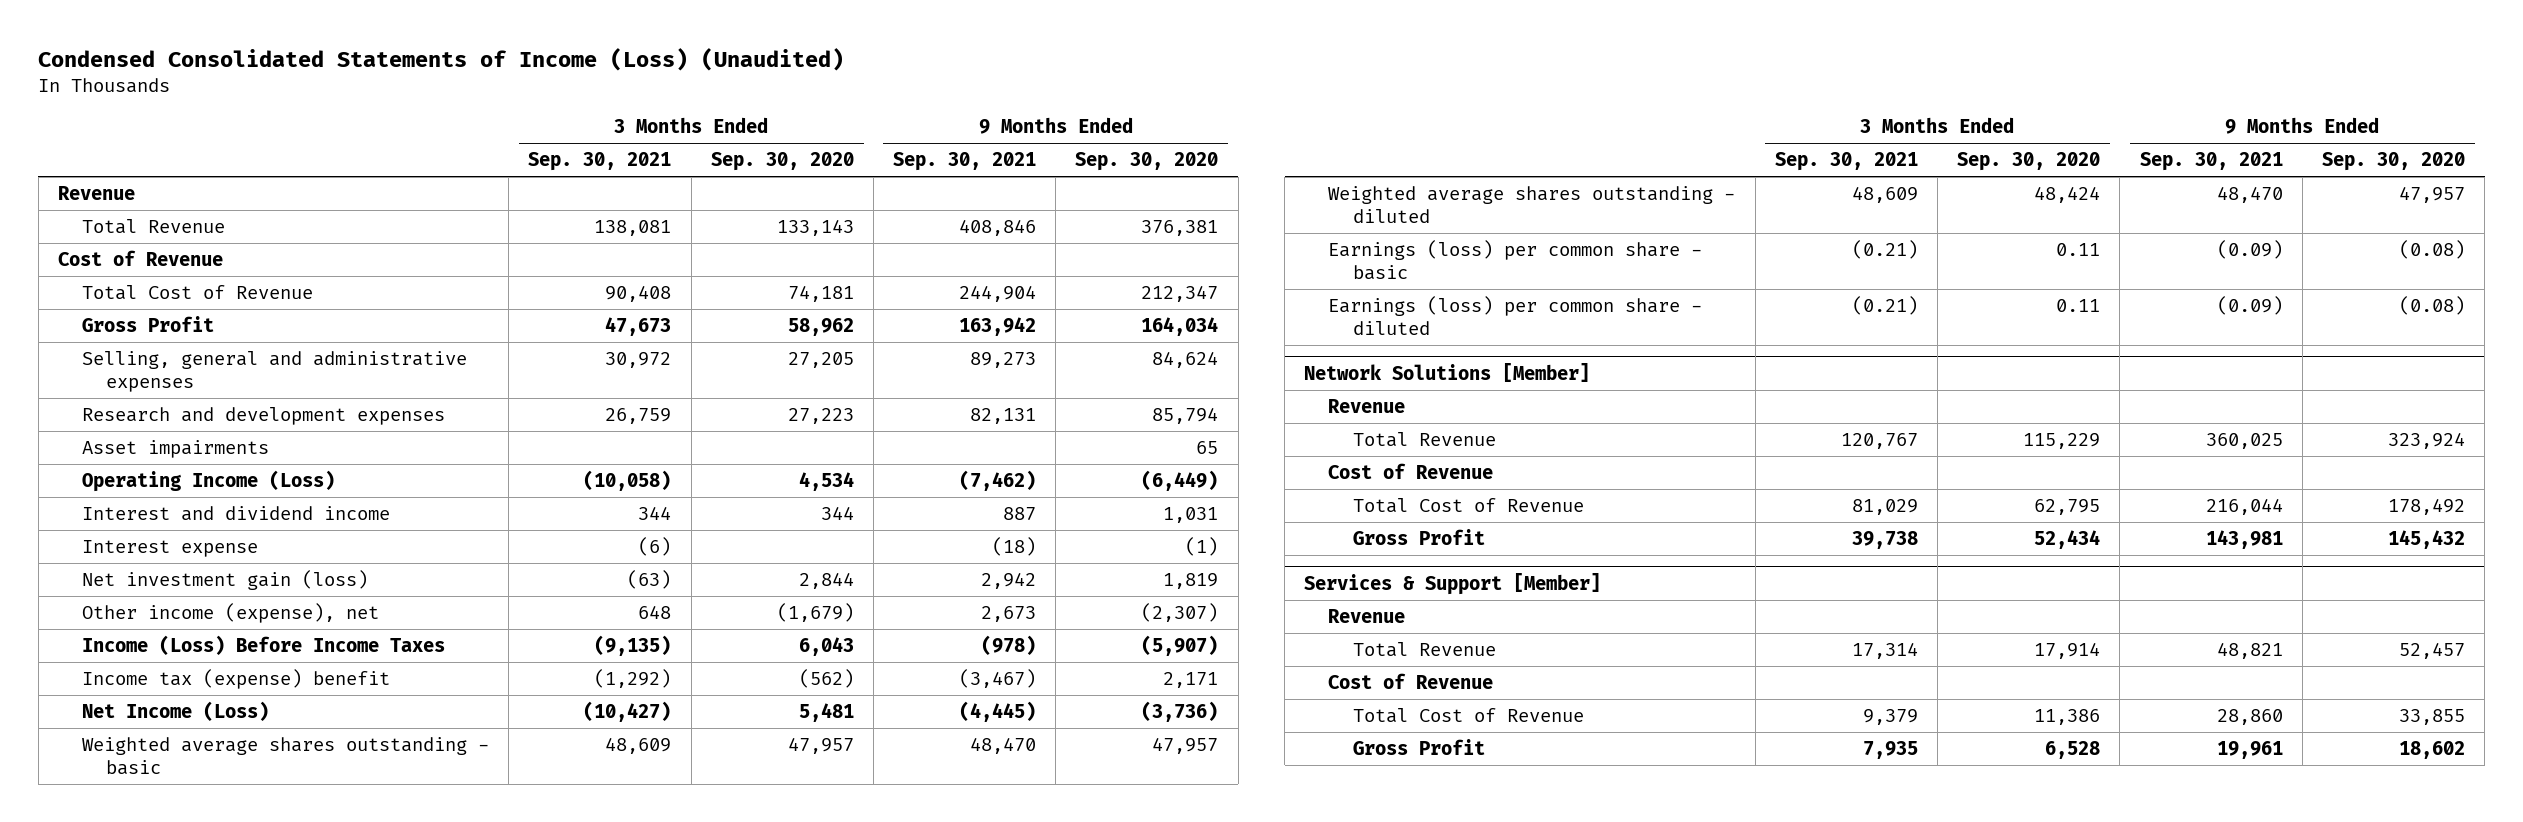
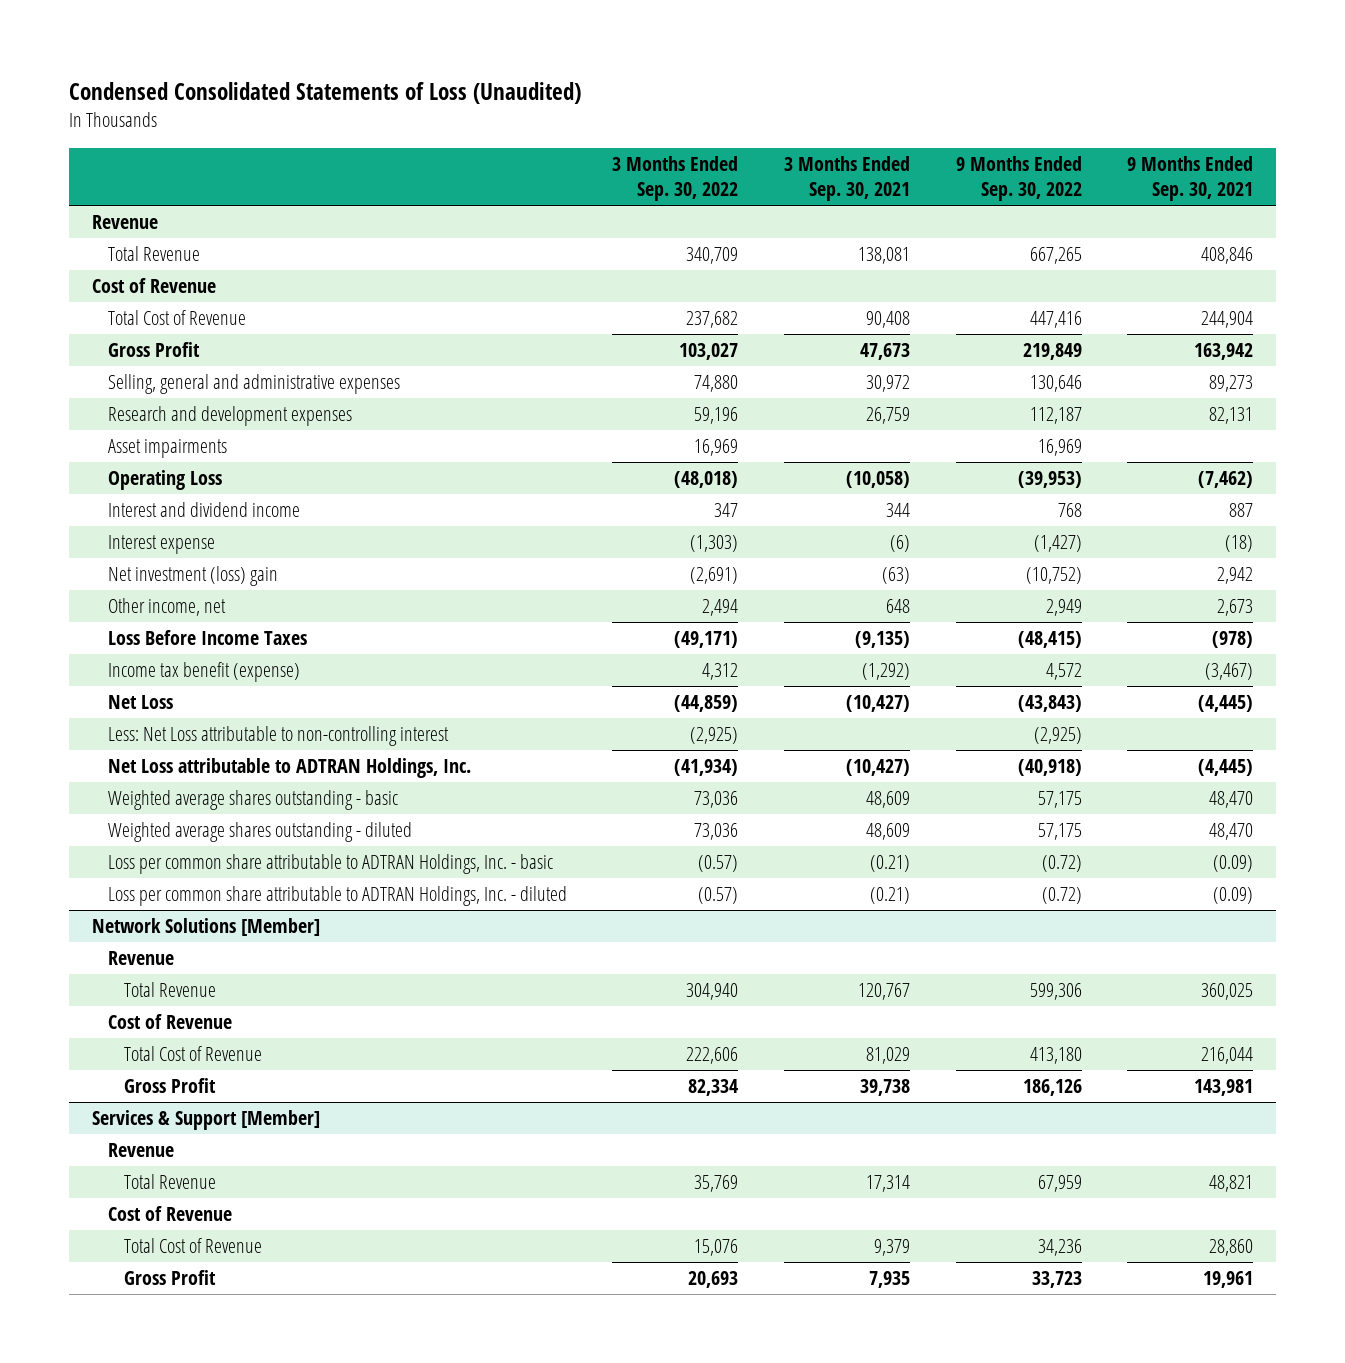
[38,47,845,71] Condensed Consolidated Statements of Income (Loss) (Unaudited) -> [68,82,581,105] Condensed Consolidated Statements of Loss (Unaudited)
[710,152,854,172] Sep. 30, 2020 -> none
[1075,152,1219,172] Sep. 30, 2020 -> none
none -> [612,155,739,202] 3 Months Ended Sep. 30, 2022
none -> [955,155,1082,202] 9 Months Ended Sep. 30, 2022
[82,469,336,492] Operating Income (Loss) -> [107,470,222,491] Operating Loss
[82,569,369,590] Net investment gain (loss) -> [107,566,278,587] Net investment (loss) gain
[82,602,380,623] Other income (expense), net -> [107,598,226,617] Other income, net
[82,634,446,655] Income (Loss) Before Income Taxes -> [107,630,307,646] Loss Before Income Taxes
[82,668,391,689] Income tax (expense) benefit -> [107,662,300,683] Income tax benefit (expense)
none -> [107,695,173,710] Net Loss
none -> [107,726,449,747] Less: Net Loss attributable to non-controlling interest
[82,700,270,721] Net Income (Loss) -> [107,758,471,779] Net Loss attributable to ADTRAN Holdings, Inc.
[1328,239,1703,281] Earnings (loss) per common share - basic -> [107,854,553,875] Loss per common share attributable to ADTRAN Holdings, Inc. - basic
[1328,295,1703,336] Earnings (loss) per common share - diluted -> [107,886,567,907] Loss per common share attributable to ADTRAN Holdings, Inc. - diluted

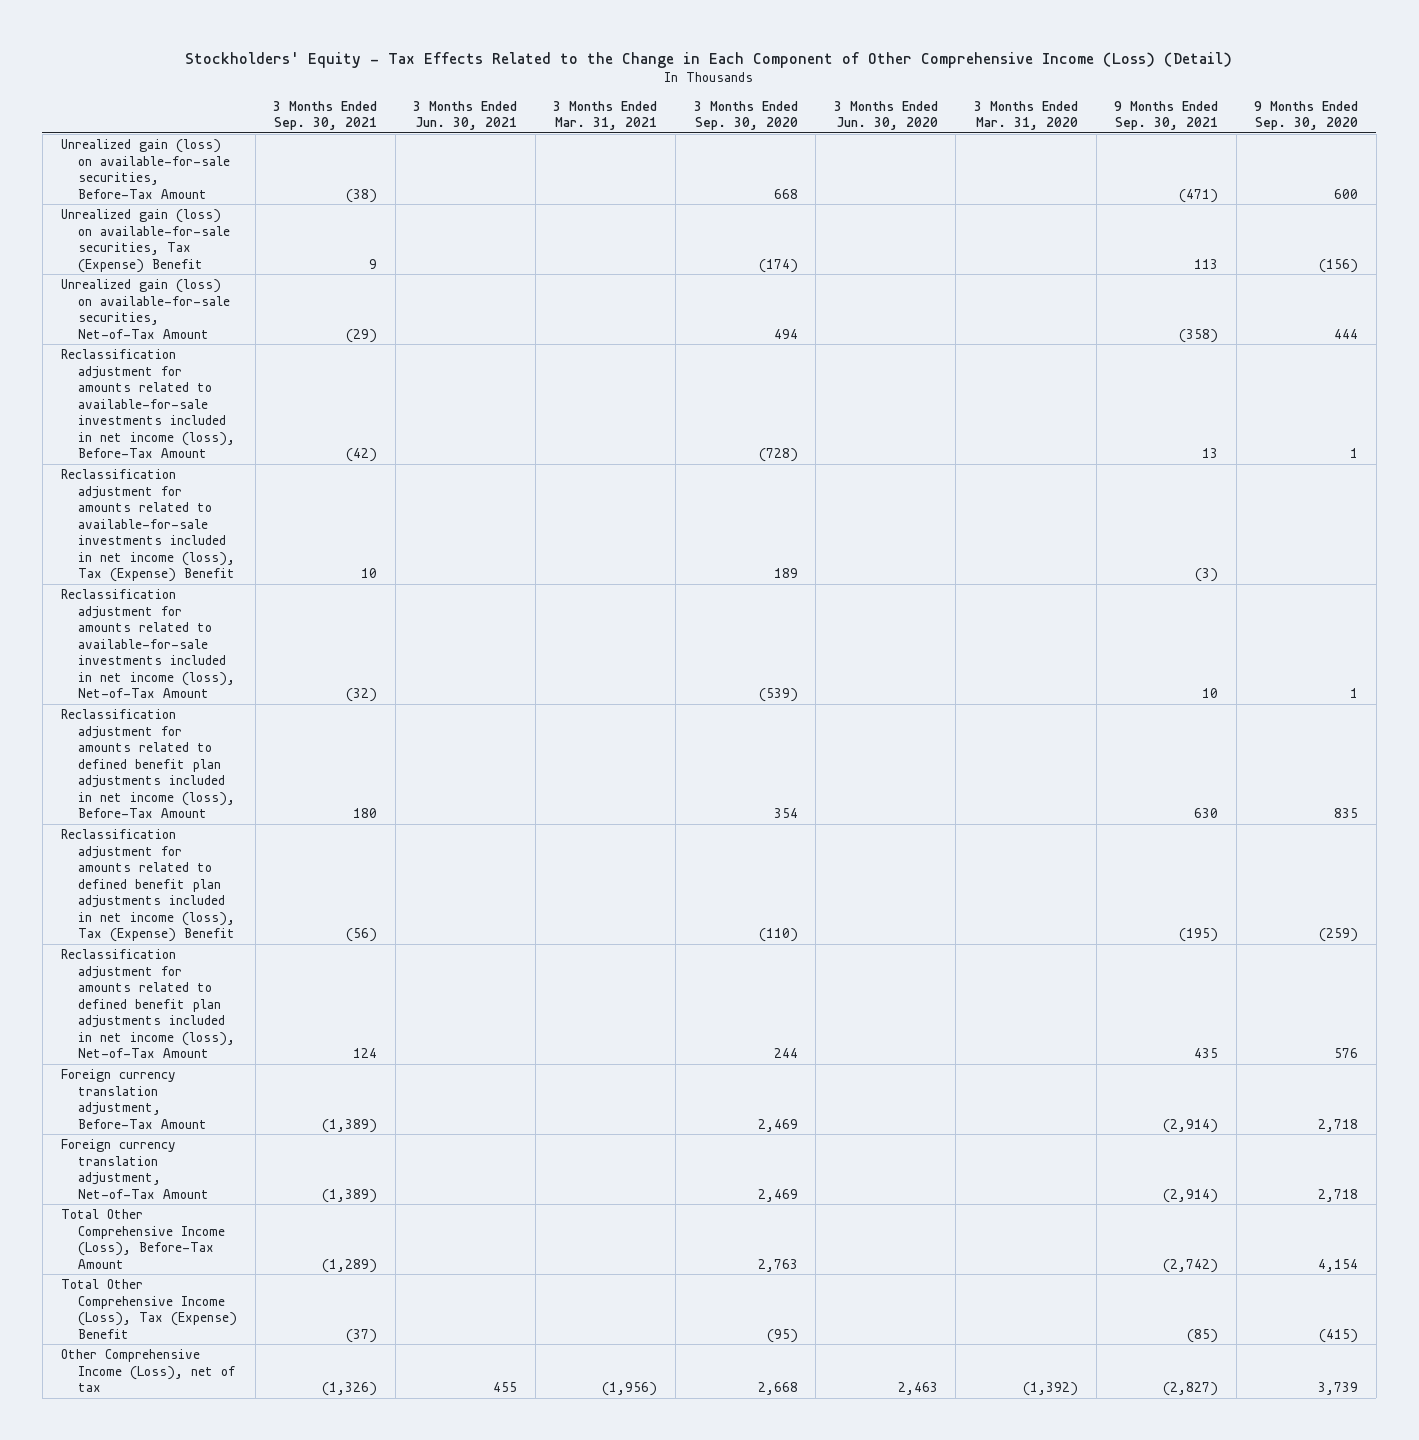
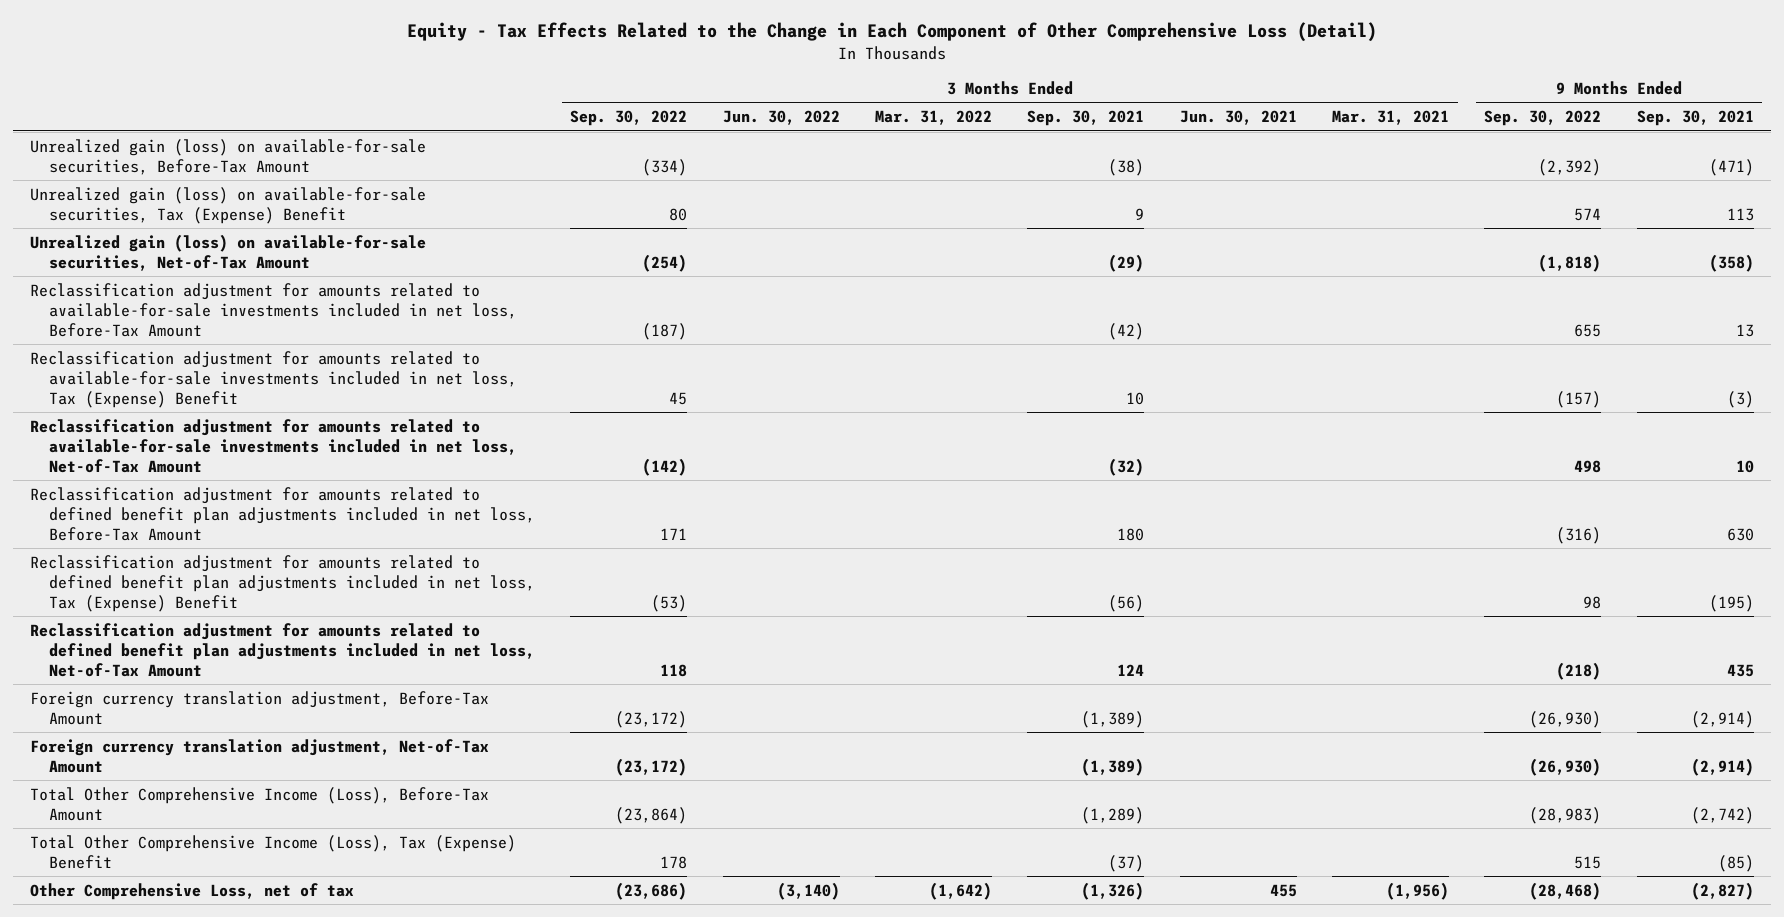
[185,51,1233,68] Stockholders' Equity - Tax Effects Related to the Change in Each Component of Other Comprehensive Income (Loss) (Detail) -> [407,22,1378,43] Equity - Tax Effects Related to the Change in Each Component of Other Comprehensive Loss (Detail)
[693,100,798,131] 3 Months Ended Sep. 30, 2020 -> none
[833,100,938,131] 3 Months Ended Jun. 30, 2020 -> none
[973,100,1078,131] 3 Months Ended Mar. 31, 2020 -> none
[1254,100,1359,131] 9 Months Ended Sep. 30, 2020 -> none
none -> [570,110,688,127] Sep. 30, 2022
none -> [722,110,840,126] Jun. 30, 2022
none -> [875,110,993,126] Mar. 31, 2022
none -> [1484,110,1602,127] Sep. 30, 2022
[60,349,236,459] Reclassification adjustment for amounts related to available-for-sale investments included in net income (loss), Before-Tax Amount -> [30,282,518,337] Reclassification adjustment for amounts related to available-for-sale investments included in net loss, Before-Tax Amount
[60,469,236,583] Reclassification adjustment for amounts related to available-for-sale investments included in net income (loss), Tax (Expense) Benefit -> [30,350,518,408] Reclassification adjustment for amounts related to available-for-sale investments included in net loss, Tax (Expense) Benefit
[60,589,236,699] Reclassification adjustment for amounts related to available-for-sale investments included in net income (loss), Net-of-Tax Amount -> [30,418,518,473] Reclassification adjustment for amounts related to available-for-sale investments included in net loss, Net-of-Tax Amount
[60,709,236,819] Reclassification adjustment for amounts related to defined benefit plan adjustments included in net income (loss), Before-Tax Amount -> [30,486,536,541] Reclassification adjustment for amounts related to defined benefit plan adjustments included in net loss, Before-Tax Amount
[60,829,236,943] Reclassification adjustment for amounts related to defined benefit plan adjustments included in net income (loss), Tax (Expense) Benefit -> [30,554,536,612] Reclassification adjustment for amounts related to defined benefit plan adjustments included in net loss, Tax (Expense) Benefit
[60,949,236,1059] Reclassification adjustment for amounts related to defined benefit plan adjustments included in net income (loss), Net-of-Tax Amount -> [30,622,536,677] Reclassification adjustment for amounts related to defined benefit plan adjustments included in net loss, Net-of-Tax Amount
[60,1349,236,1393] Other Comprehensive Income (Loss), net of tax -> [30,882,355,900] Other Comprehensive Loss, net of tax

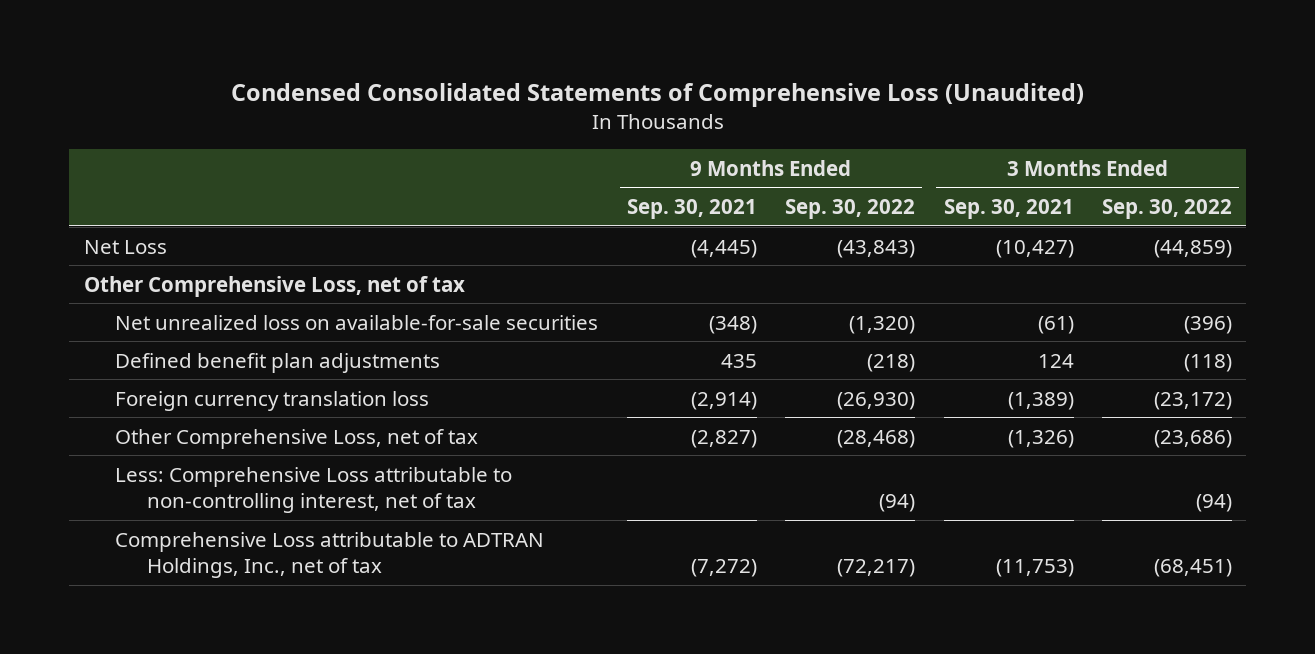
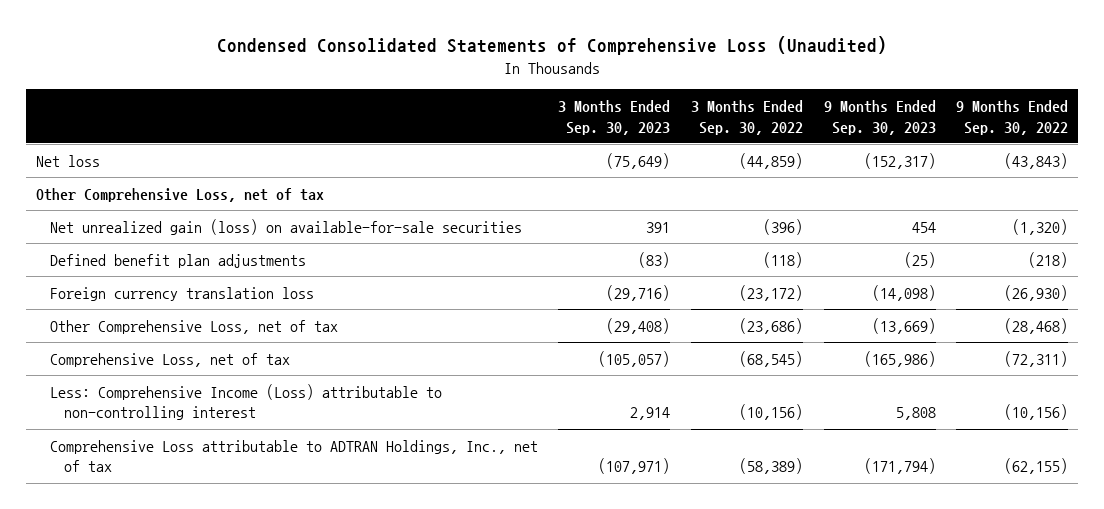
[626,198,757,219] Sep. 30, 2021 -> none
[943,198,1074,219] Sep. 30, 2021 -> none
none -> [558,99,671,135] 3 Months Ended Sep. 30, 2023
none -> [823,99,936,135] 9 Months Ended Sep. 30, 2023
[83,239,167,254] Net Loss -> [36,154,101,167] Net loss
[115,314,599,330] Net unrealized loss on available-for-sale securities -> [49,218,522,235] Net unrealized gain (loss) on available-for-sale securities
none -> [49,352,290,367] Comprehensive Loss, net of tax
[115,466,513,514] Less: Comprehensive Loss attributable to non-controlling interest, net of tax -> [49,383,442,421] Less: Comprehensive Income (Loss) attributable to non-controlling interest
[879,494,916,513] (94) -> [1004,404,1069,421] (10,156)
[1195,494,1232,513] (94) -> [738,404,803,421] (10,156)
[837,559,916,578] (72,217) -> [1004,458,1069,475] (62,155)
[1153,559,1232,578] (68,451) -> [738,458,803,475] (58,389)

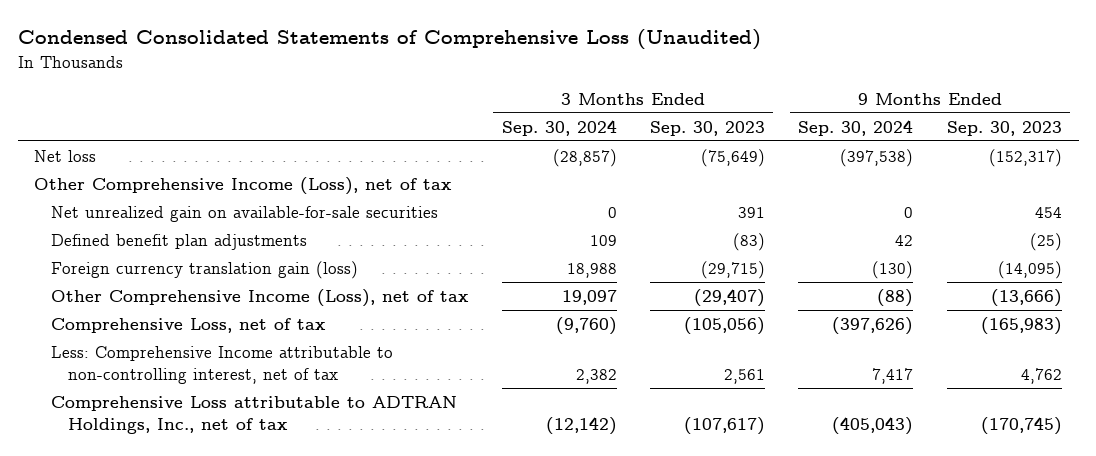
[690,99,803,135] 3 Months Ended Sep. 30, 2022 -> none
[956,99,1069,135] 9 Months Ended Sep. 30, 2022 -> none
none -> [501,119,617,136] Sep. 30, 2024
none -> [798,119,914,136] Sep. 30, 2024
[36,187,325,202] Other Comprehensive Loss, net of tax -> [34,176,453,195] Other Comprehensive Income (Loss), net of tax
[49,218,522,235] Net unrealized gain (loss) on available-for-sale securities -> [51,205,439,222] Net unrealized gain on available-for-sale securities
[49,286,314,301] Foreign currency translation loss -> [51,260,359,279] Foreign currency translation gain (loss)
[606,284,671,301] (29,716) -> [700,260,765,279] (29,715)
[871,284,936,301] (14,098) -> [997,260,1062,279] (14,095)
[49,319,338,334] Other Comprehensive Loss, net of tax -> [51,288,470,307] Other Comprehensive Income (Loss), net of tax
[606,317,671,334] (29,408) -> [693,288,765,307] (29,407)
[871,317,936,334] (13,669) -> [990,288,1062,307] (13,666)
[598,350,671,367] (105,057) -> [683,316,765,335] (105,056)
[863,350,936,367] (165,986) -> [980,316,1062,335] (165,983)
[49,383,442,421] Less: Comprehensive Income (Loss) attributable to non-controlling interest -> [51,345,394,385] Less: Comprehensive Income attributable to non-controlling interest, net of tax
[630,407,671,421] 2,914 -> [723,369,765,385] 2,561
[895,407,936,421] 5,808 -> [1020,368,1062,385] 4,762
[598,458,671,475] (107,971) -> [683,417,765,436] (107,617)
[863,458,936,475] (171,794) -> [980,417,1062,436] (170,745)

